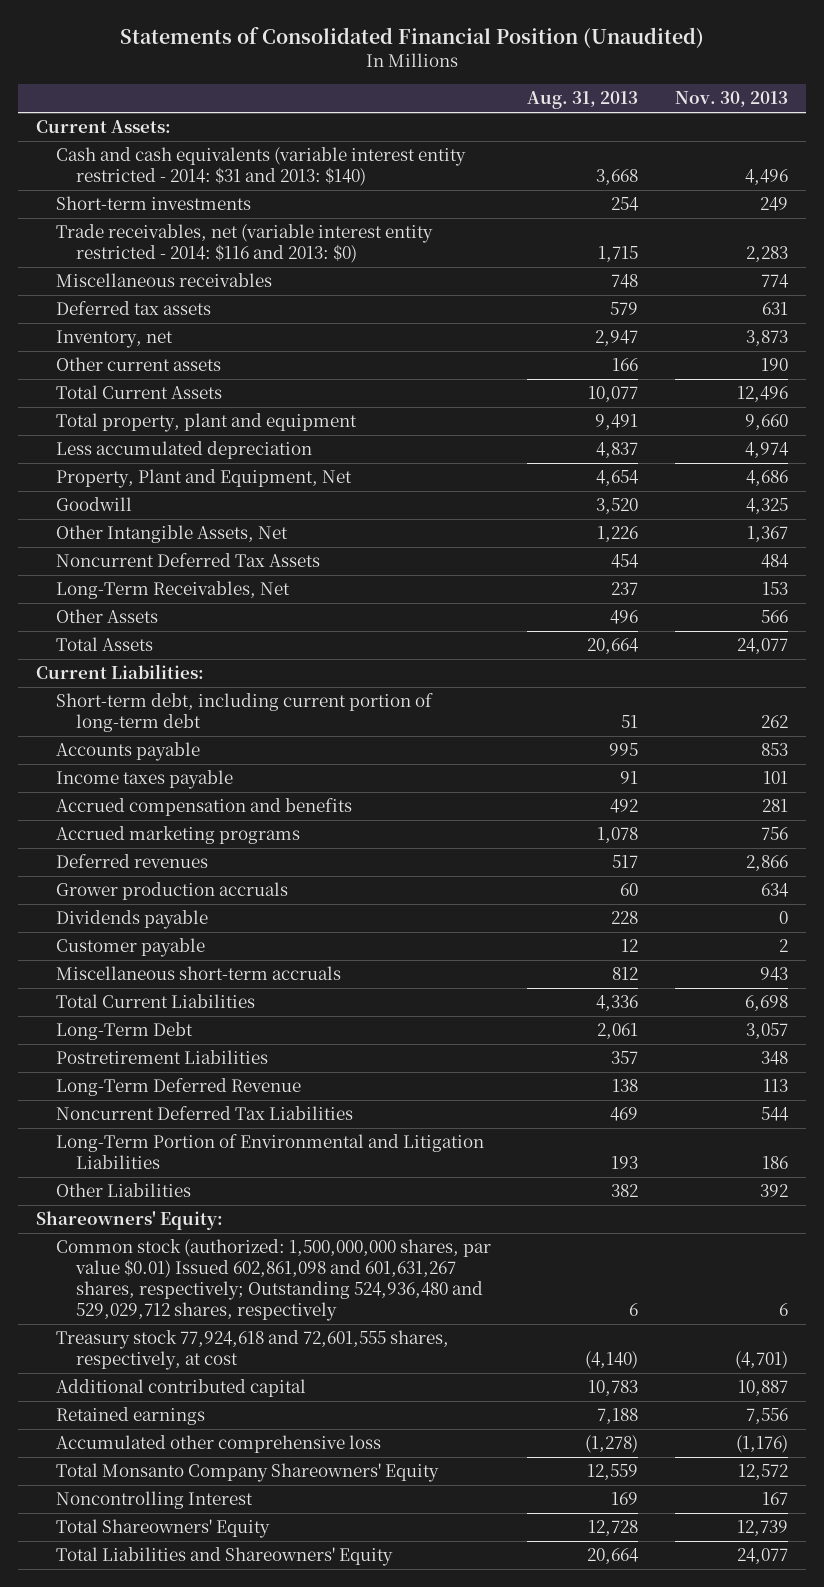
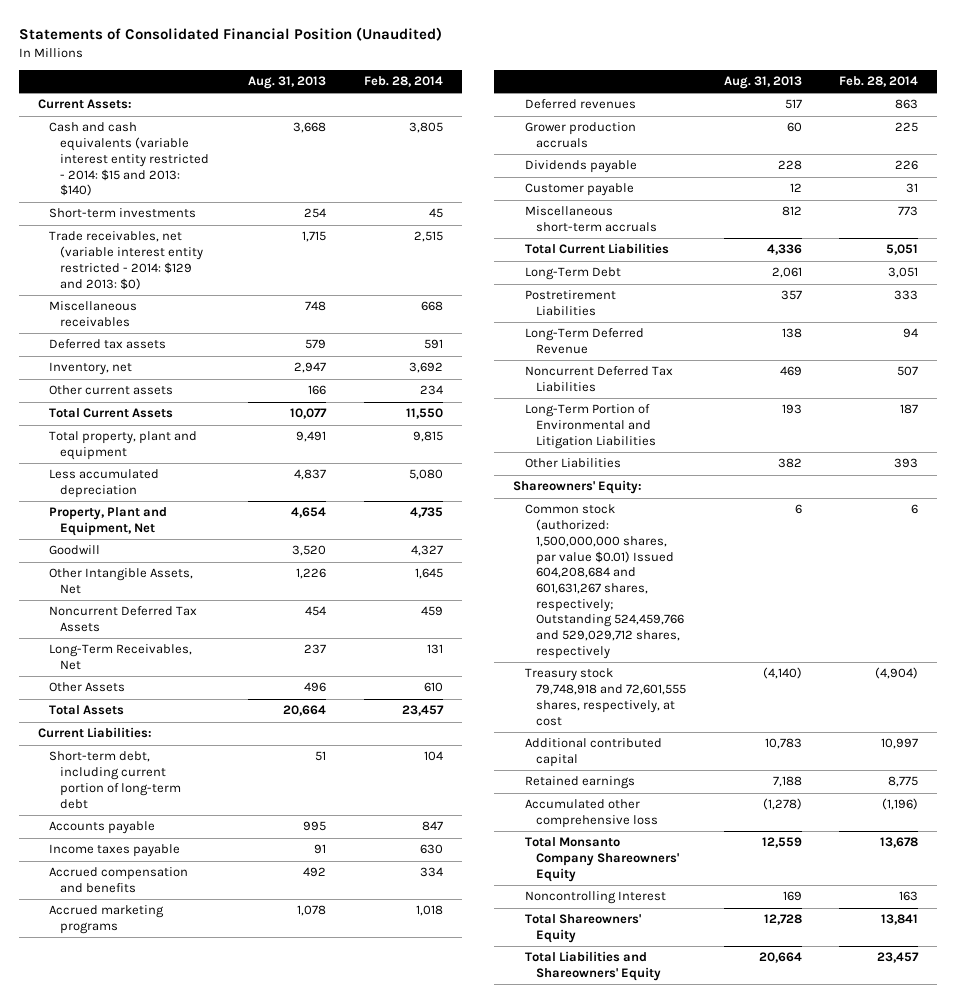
[674,91,788,108] Nov. 30, 2013 -> none
none -> [363,76,443,88] Feb. 28, 2014
[55,147,466,187] Cash and cash equivalents (variable interest entity restricted - 2014: $31 and 2013: $140) -> [49,122,210,197] Cash and cash equivalents (variable interest entity restricted - 2014: $15 and 2013: $140)
[55,224,433,264] Trade receivables, net (variable interest entity restricted - 2014: $116 and 2013: $0) -> [49,231,204,290] Trade receivables, net (variable interest entity restricted - 2014: $129 and 2013: $0)
[55,1239,491,1322] Common stock (authorized: 1,500,000,000 shares, par value $0.01) Issued 602,861,098 and 601,631,267 shares, respectively; Outstanding 524,936,480 and 529,029,712 shares, respectively -> [524,504,684,659] Common stock (authorized: 1,500,000,000 shares, par value $0.01) Issued 604,208,684 and 601,631,267 shares, respectively; Outstanding 524,459,766 and 529,029,712 shares, respectively
[55,1330,449,1371] Treasury stock 77,924,618 and 72,601,555 shares, respectively, at cost -> [524,668,686,726] Treasury stock 79,748,918 and 72,601,555 shares, respectively, at cost

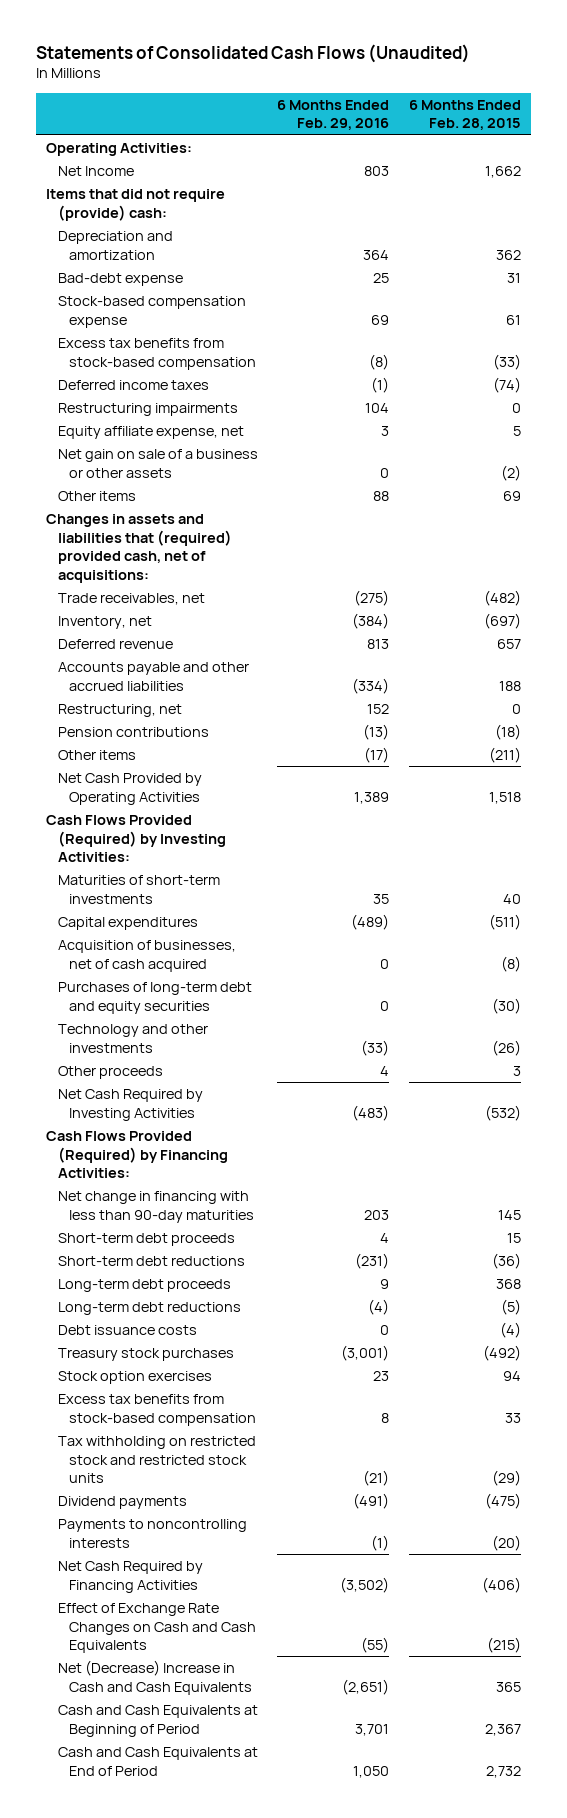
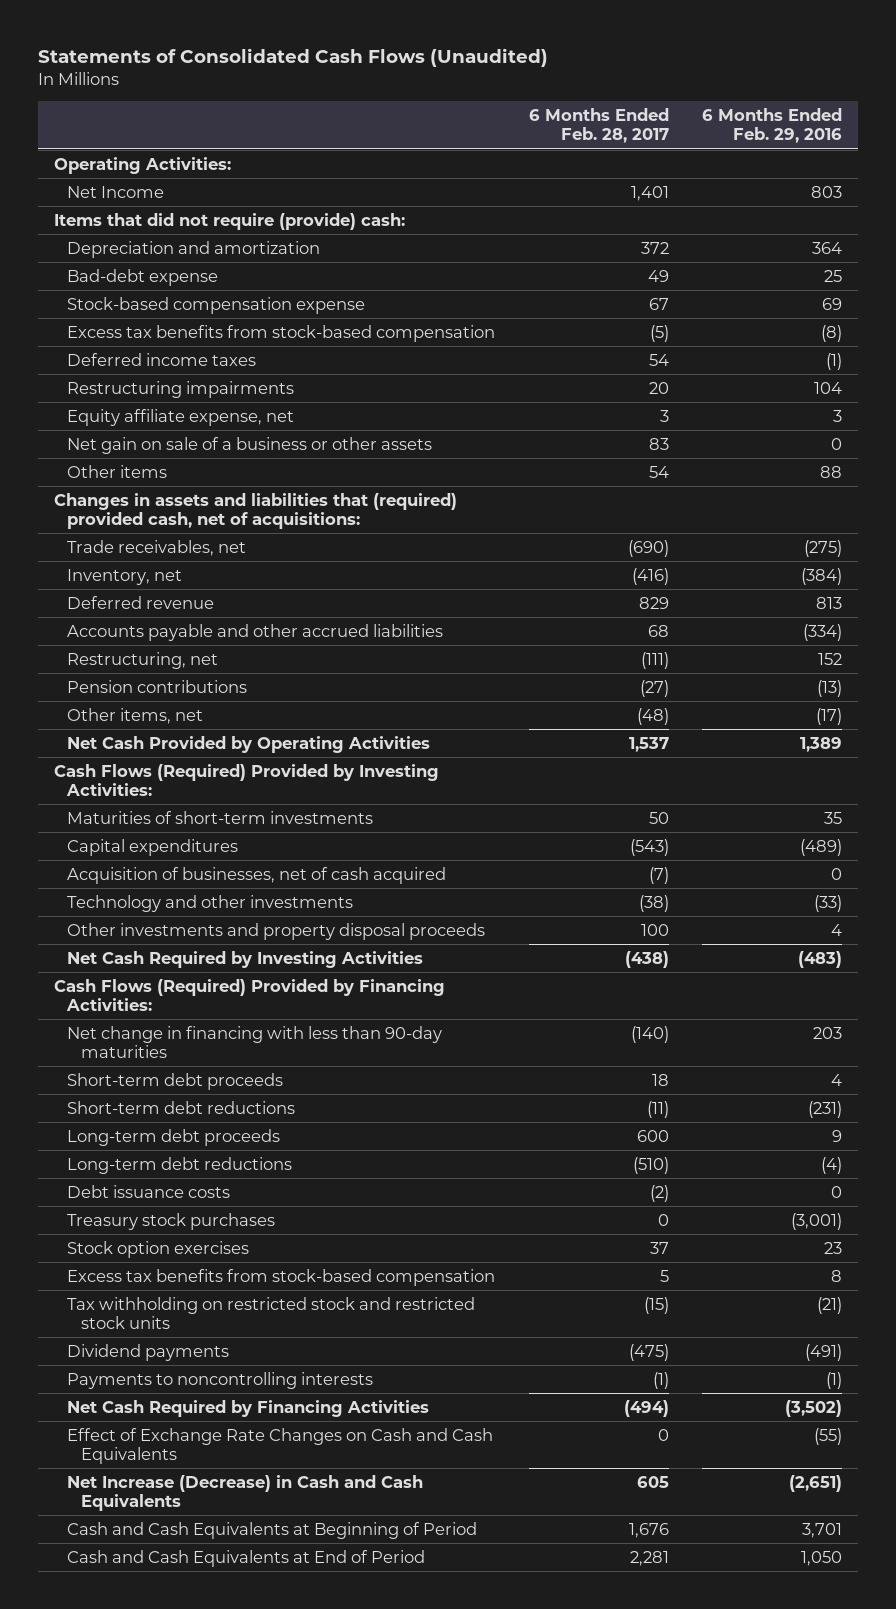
[409,99,522,131] 6 Months Ended Feb. 28, 2015 -> none
none -> [528,108,669,144] 6 Months Ended Feb. 28, 2017
[57,750,136,761] Other items -> [67,707,204,724] Other items, net
[45,815,226,863] Cash Flows Provided (Required) by Investing Activities: -> [54,763,440,796] Cash Flows (Required) Provided by Investing Activities:
[57,982,252,1014] Purchases of long-term debt and equity securities -> none
[57,1066,163,1080] Other proceeds -> [67,922,486,940] Other investments and property disposal proceeds
[45,1131,228,1179] Cash Flows Provided (Required) by Financing Activities: -> [54,978,446,1011] Cash Flows (Required) Provided by Financing Activities:
[57,1660,253,1695] Net (Decrease) Increase in Cash and Cash Equivalents -> [67,1474,424,1511] Net Increase (Decrease) in Cash and Cash Equivalents

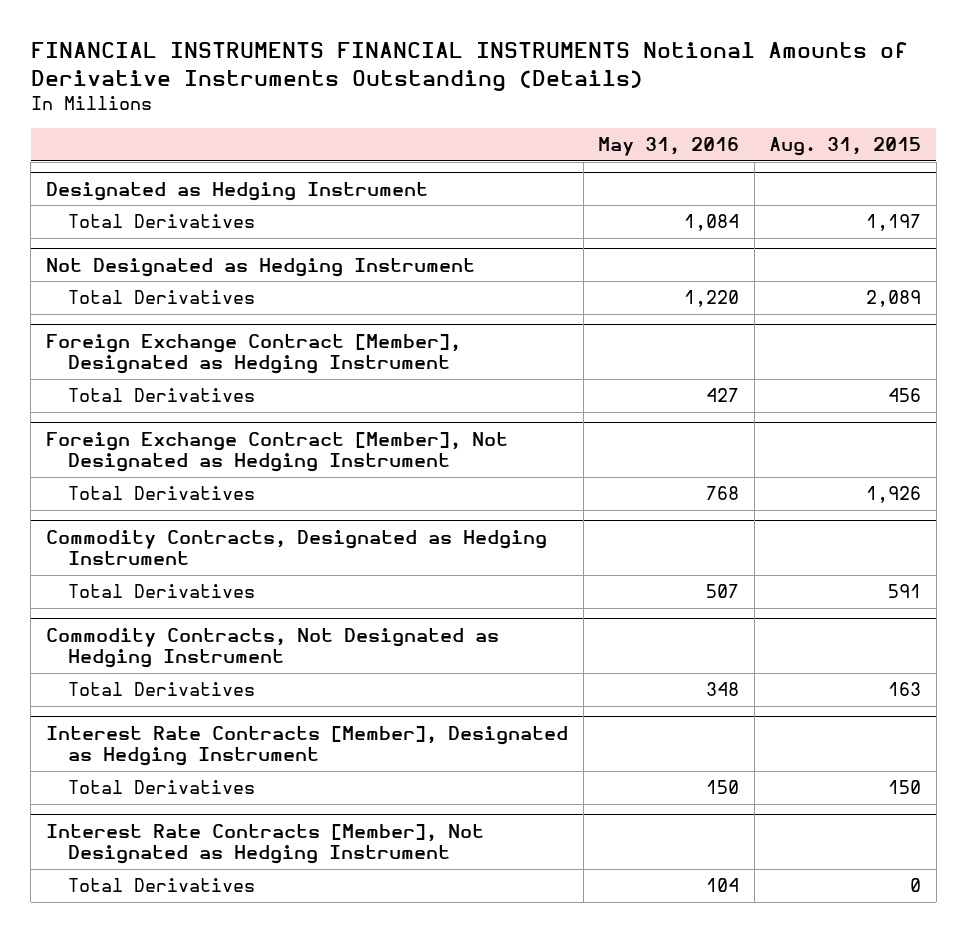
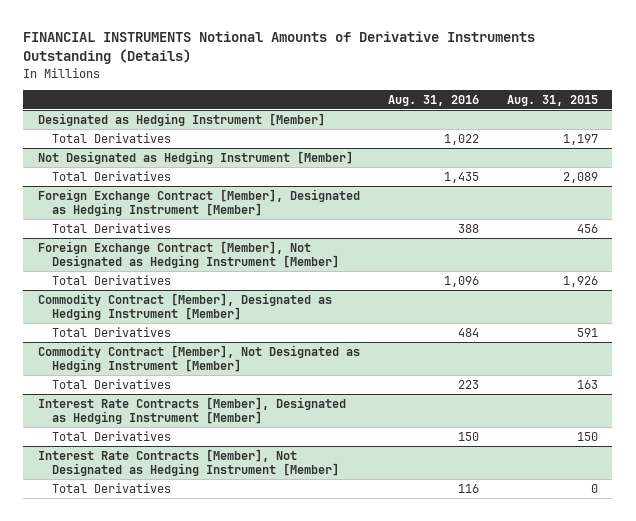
[30,42,908,91] FINANCIAL INSTRUMENTS FINANCIAL INSTRUMENTS Notional Amounts of Derivative Instruments Outstanding (Details) -> [23,31,536,65] FINANCIAL INSTRUMENTS Notional Amounts of Derivative Instruments Outstanding (Details)
[598,136,740,156] May 31, 2016 -> none
none -> [387,94,479,106] Aug. 31, 2016
[45,181,428,201] Designated as Hedging Instrument -> [37,112,325,126] Designated as Hedging Instrument [Member]
[45,257,475,277] Not Designated as Hedging Instrument -> [37,150,353,164] Not Designated as Hedging Instrument [Member]
[45,333,461,375] Foreign Exchange Contract [Member], Designated as Hedging Instrument -> [37,188,360,217] Foreign Exchange Contract [Member], Designated as Hedging Instrument [Member]
[45,431,508,473] Foreign Exchange Contract [Member], Not Designated as Hedging Instrument -> [37,240,339,269] Foreign Exchange Contract [Member], Not Designated as Hedging Instrument [Member]
[45,529,547,566] Commodity Contracts, Designated as Hedging Instrument -> [37,292,332,321] Commodity Contract [Member], Designated as Hedging Instrument [Member]
[45,627,499,669] Commodity Contracts, Not Designated as Hedging Instrument -> [37,344,360,373] Commodity Contract [Member], Not Designated as Hedging Instrument [Member]
[45,725,568,767] Interest Rate Contracts [Member], Designated as Hedging Instrument -> [37,396,346,425] Interest Rate Contracts [Member], Designated as Hedging Instrument [Member]
[45,823,484,865] Interest Rate Contracts [Member], Not Designated as Hedging Instrument -> [37,448,339,477] Interest Rate Contracts [Member], Not Designated as Hedging Instrument [Member]

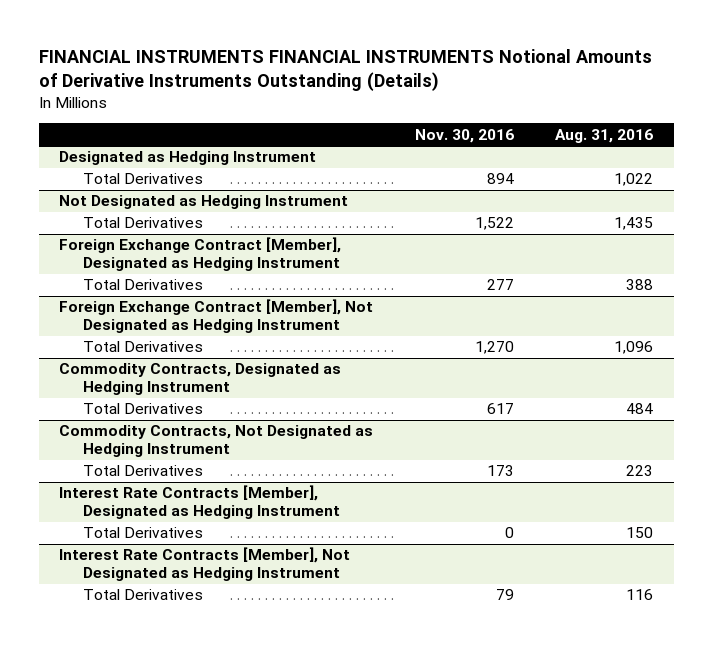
[23,31,536,65] FINANCIAL INSTRUMENTS Notional Amounts of Derivative Instruments Outstanding (Details) -> [38,48,652,91] FINANCIAL INSTRUMENTS FINANCIAL INSTRUMENTS Notional Amounts of Derivative Instruments Outstanding (Details)
[507,94,599,106] Aug. 31, 2015 -> none
none -> [414,128,514,143] Nov. 30, 2016
[37,112,325,126] Designated as Hedging Instrument [Member] -> [59,151,317,166] Designated as Hedging Instrument
[37,150,353,164] Not Designated as Hedging Instrument [Member] -> [59,195,349,210] Not Designated as Hedging Instrument
[37,188,360,217] Foreign Exchange Contract [Member], Designated as Hedging Instrument [Member] -> [59,237,342,272] Foreign Exchange Contract [Member], Designated as Hedging Instrument
[37,240,339,269] Foreign Exchange Contract [Member], Not Designated as Hedging Instrument [Member] -> [59,299,374,334] Foreign Exchange Contract [Member], Not Designated as Hedging Instrument
[37,292,332,321] Commodity Contract [Member], Designated as Hedging Instrument [Member] -> [59,363,342,396] Commodity Contracts, Designated as Hedging Instrument
[37,344,360,373] Commodity Contract [Member], Not Designated as Hedging Instrument [Member] -> [59,425,374,458] Commodity Contracts, Not Designated as Hedging Instrument
[37,396,346,425] Interest Rate Contracts [Member], Designated as Hedging Instrument [Member] -> [59,485,341,520] Interest Rate Contracts [Member], Designated as Hedging Instrument
[37,448,339,477] Interest Rate Contracts [Member], Not Designated as Hedging Instrument [Member] -> [59,547,351,582] Interest Rate Contracts [Member], Not Designated as Hedging Instrument

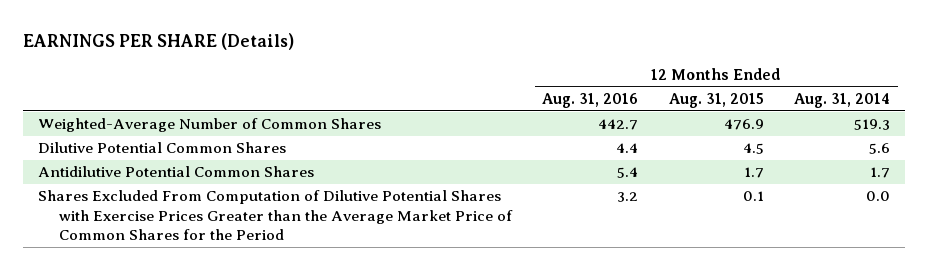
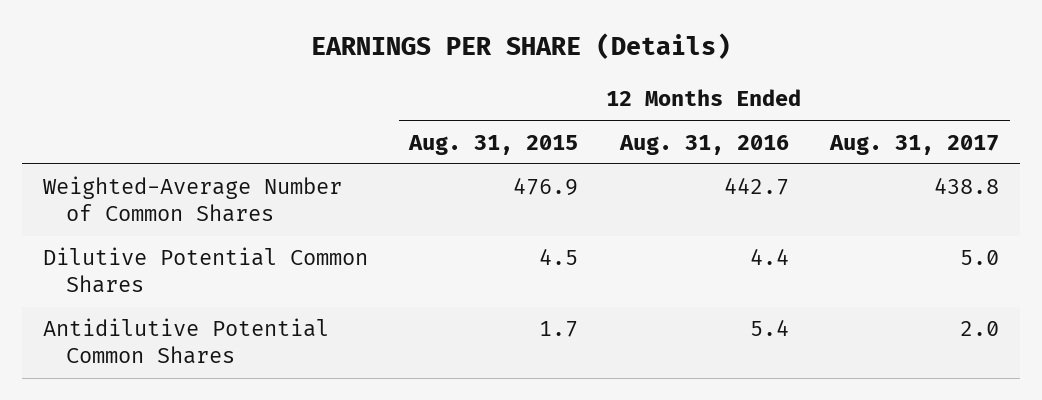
[793,92,890,108] Aug. 31, 2014 -> none
none -> [829,134,1000,155] Aug. 31, 2017
[37,190,513,241] Shares Excluded From Computation of Dilutive Potential Shares with Exercise Prices Greater than the Average Market Price of Common Shares for the Period -> none

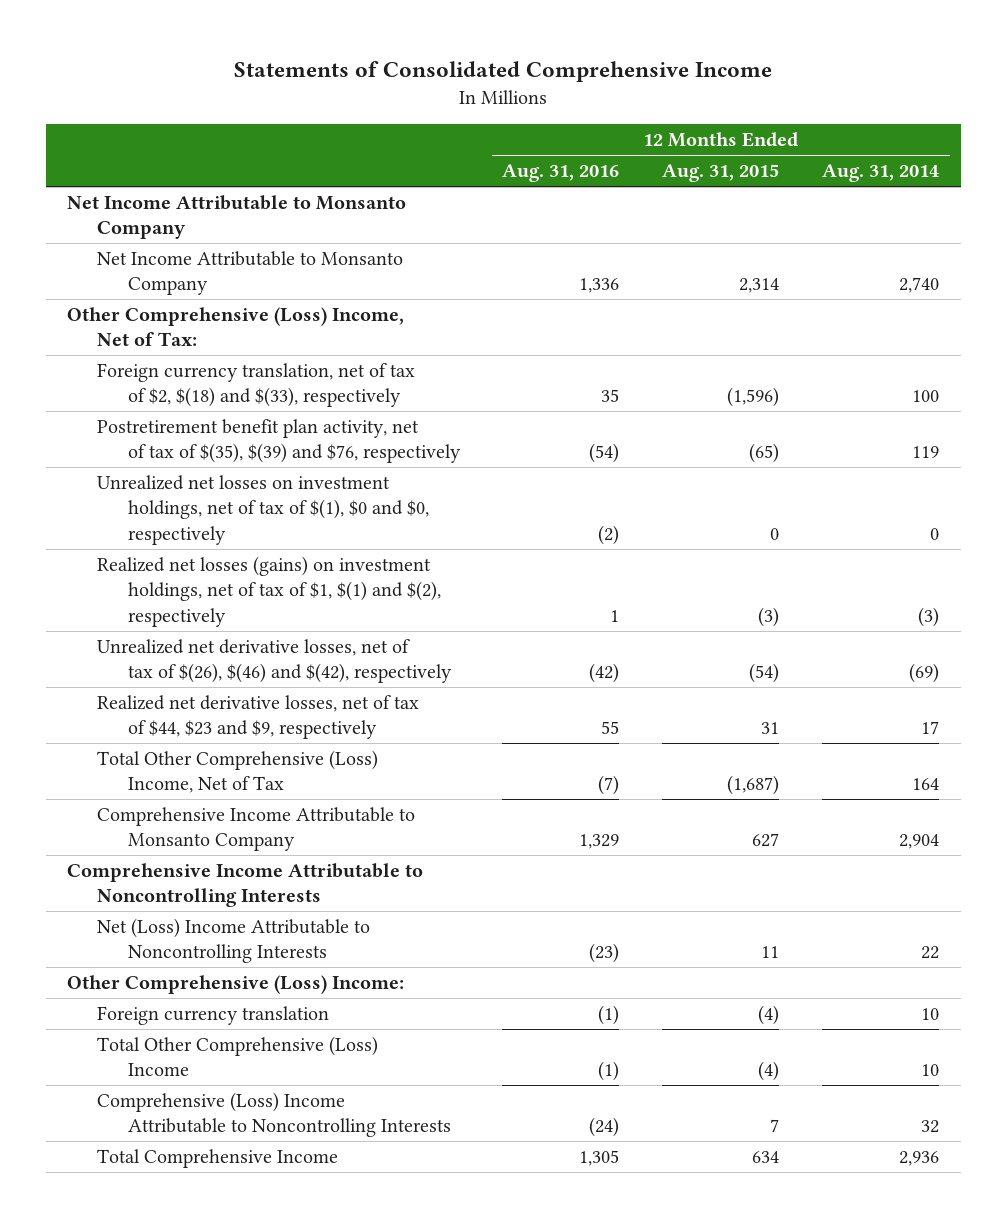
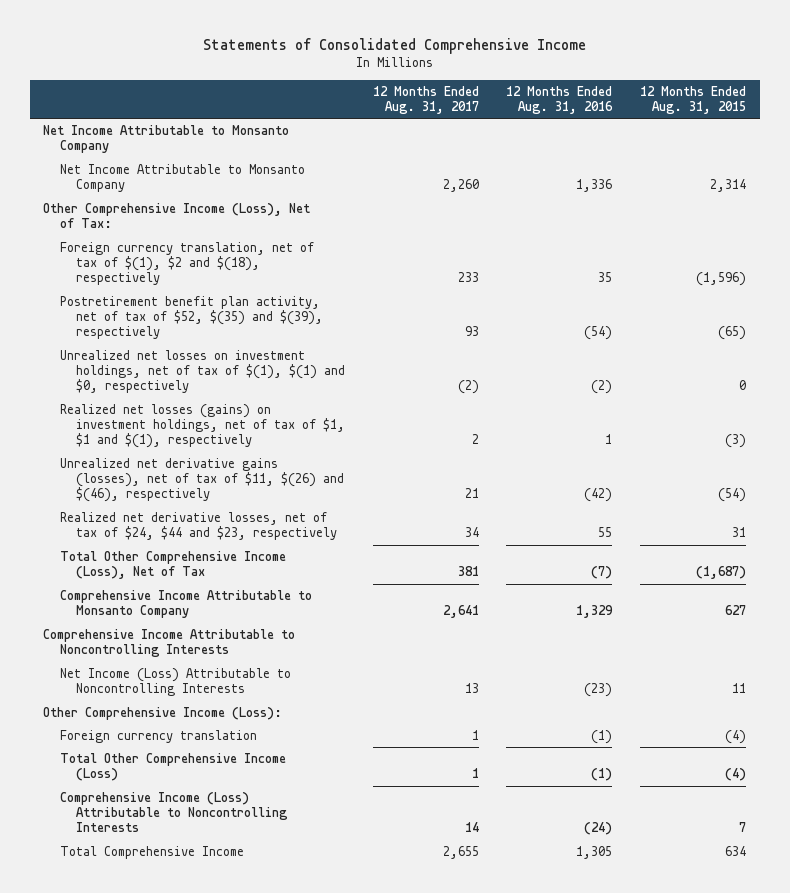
[822,164,940,183] Aug. 31, 2014 -> none
none -> [372,85,479,115] 12 Months Ended Aug. 31, 2017
[67,306,405,347] Other Comprehensive (Loss) Income, Net of Tax: -> [43,203,311,229] Other Comprehensive Income (Loss), Net of Tax:
[97,362,416,408] Foreign currency translation, net of tax of $2, $(18) and $(33), respectively -> [59,242,314,286] Foreign currency translation, net of tax of $(1), $2 and $(18), respectively
[97,418,461,464] Postretirement benefit plan activity, net of tax of $(35), $(39) and $76, respectively -> [59,296,323,340] Postretirement benefit plan activity, net of tax of $52, $(35) and $(39), respectively
[97,474,429,545] Unrealized net losses on investment holdings, net of tax of $(1), $0 and $0, respectively -> [59,350,345,394] Unrealized net losses on investment holdings, net of tax of $(1), $(1) and $0, respectively
[97,555,441,627] Realized net losses (gains) on investment holdings, net of tax of $1, $(1) and $(2), respectively -> [59,404,345,449] Realized net losses (gains) on investment holdings, net of tax of $1, $1 and $(1), respectively
[97,638,452,684] Unrealized net derivative losses, net of tax of $(26), $(46) and $(42), respectively -> [59,458,344,503] Unrealized net derivative gains (losses), net of tax of $11, $(26) and $(46), respectively
[97,694,420,740] Realized net derivative losses, net of tax of $44, $23 and $9, respectively -> [59,512,337,541] Realized net derivative losses, net of tax of $24, $44 and $23, respectively
[97,749,379,794] Total Other Comprehensive (Loss) Income, Net of Tax -> [59,551,286,580] Total Other Comprehensive Income (Loss), Net of Tax
[97,917,371,964] Net (Loss) Income Attributable to Noncontrolling Interests -> [59,668,291,697] Net Income (Loss) Attributable to Noncontrolling Interests
[67,974,405,994] Other Comprehensive (Loss) Income: -> [43,707,283,721] Other Comprehensive Income (Loss):
[97,1035,379,1077] Total Other Comprehensive (Loss) Income -> [59,753,286,782] Total Other Comprehensive Income (Loss)
[97,1091,451,1138] Comprehensive (Loss) Income Attributable to Noncontrolling Interests -> [59,792,288,833] Comprehensive Income (Loss) Attributable to Noncontrolling Interests

